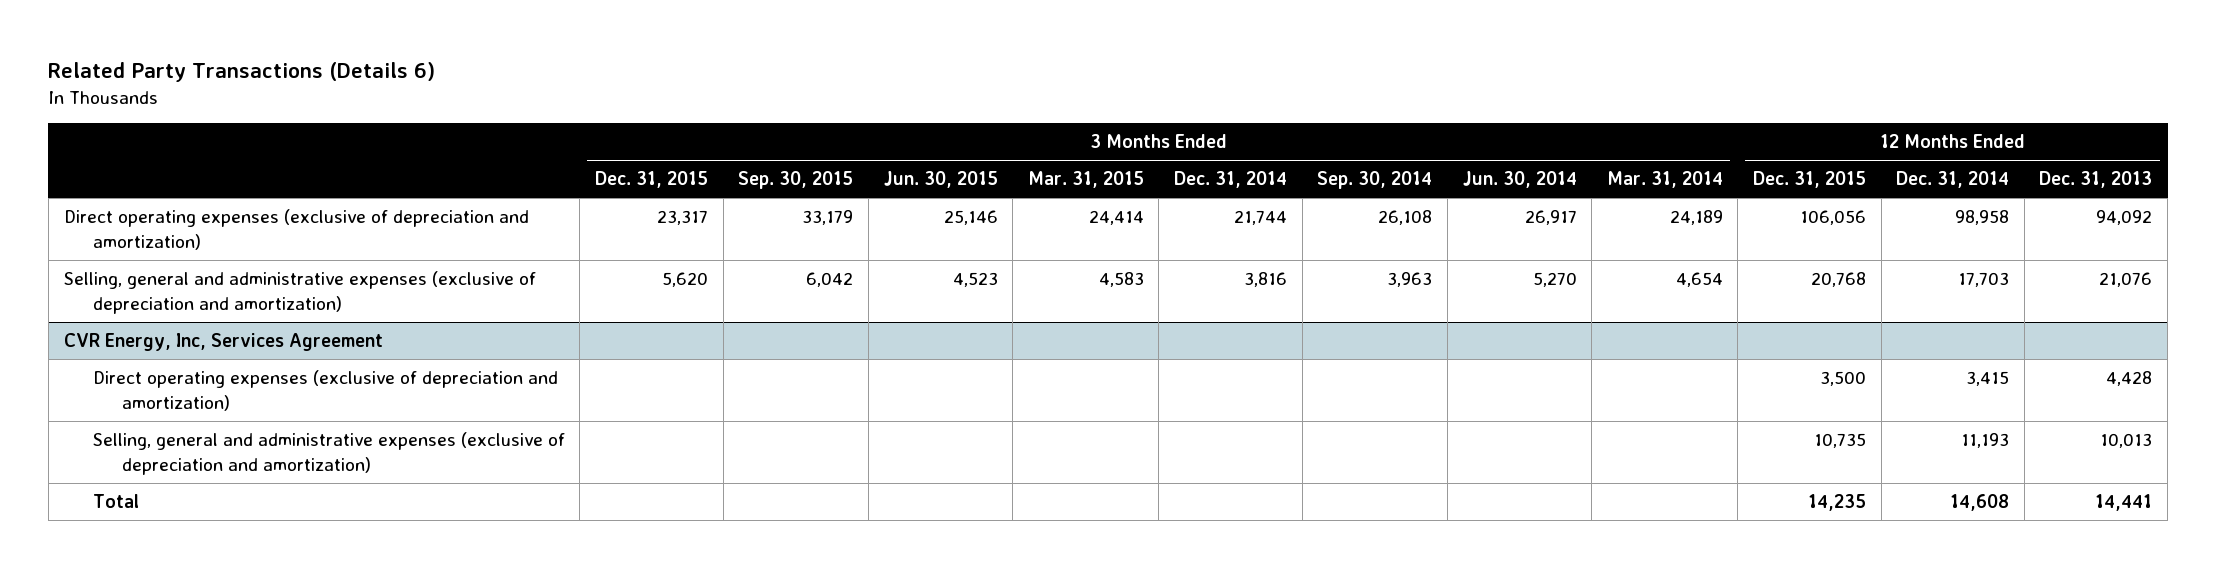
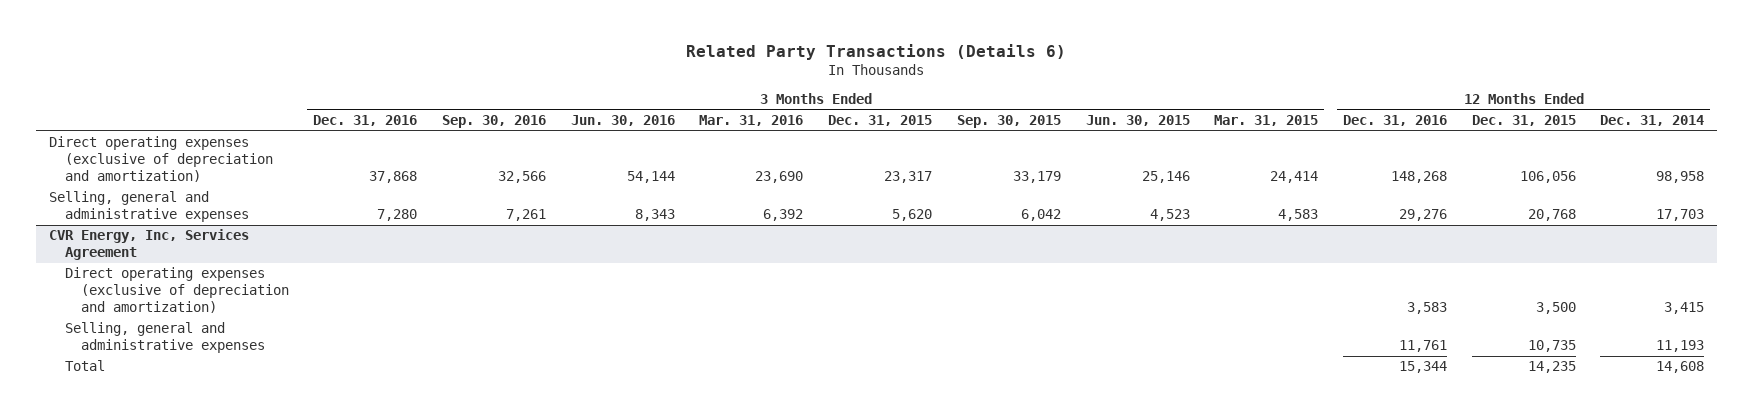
[1174,171,1288,189] Dec. 31, 2014 -> none
[1317,171,1433,190] Sep. 30, 2014 -> none
[1462,171,1577,189] Jun. 30, 2014 -> none
[1606,171,1723,189] Mar. 31, 2014 -> none
[2039,171,2153,189] Dec. 31, 2013 -> none
none -> [313,114,418,126] Dec. 31, 2016
none -> [442,114,547,128] Sep. 30, 2016
none -> [570,114,675,126] Jun. 30, 2016
none -> [699,114,804,126] Mar. 31, 2016
none -> [1342,114,1447,126] Dec. 31, 2016
[63,271,536,314] Selling, general and administrative expenses (exclusive of depreciation and amortization) -> [48,191,249,223] Selling, general and administrative expenses
[92,432,565,475] Selling, general and administrative expenses (exclusive of depreciation and amortization) -> [64,322,265,354] Selling, general and administrative expenses

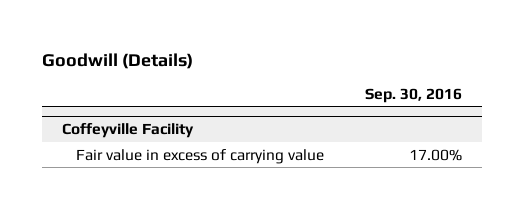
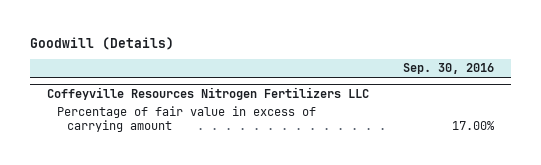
[61,123,194,139] Coffeyville Facility -> [47,86,370,100] Coffeyville Resources Nitrogen Fertilizers LLC
[76,148,325,164] Fair value in excess of carrying value -> [57,106,317,132] Percentage of fair value in excess of carrying amount

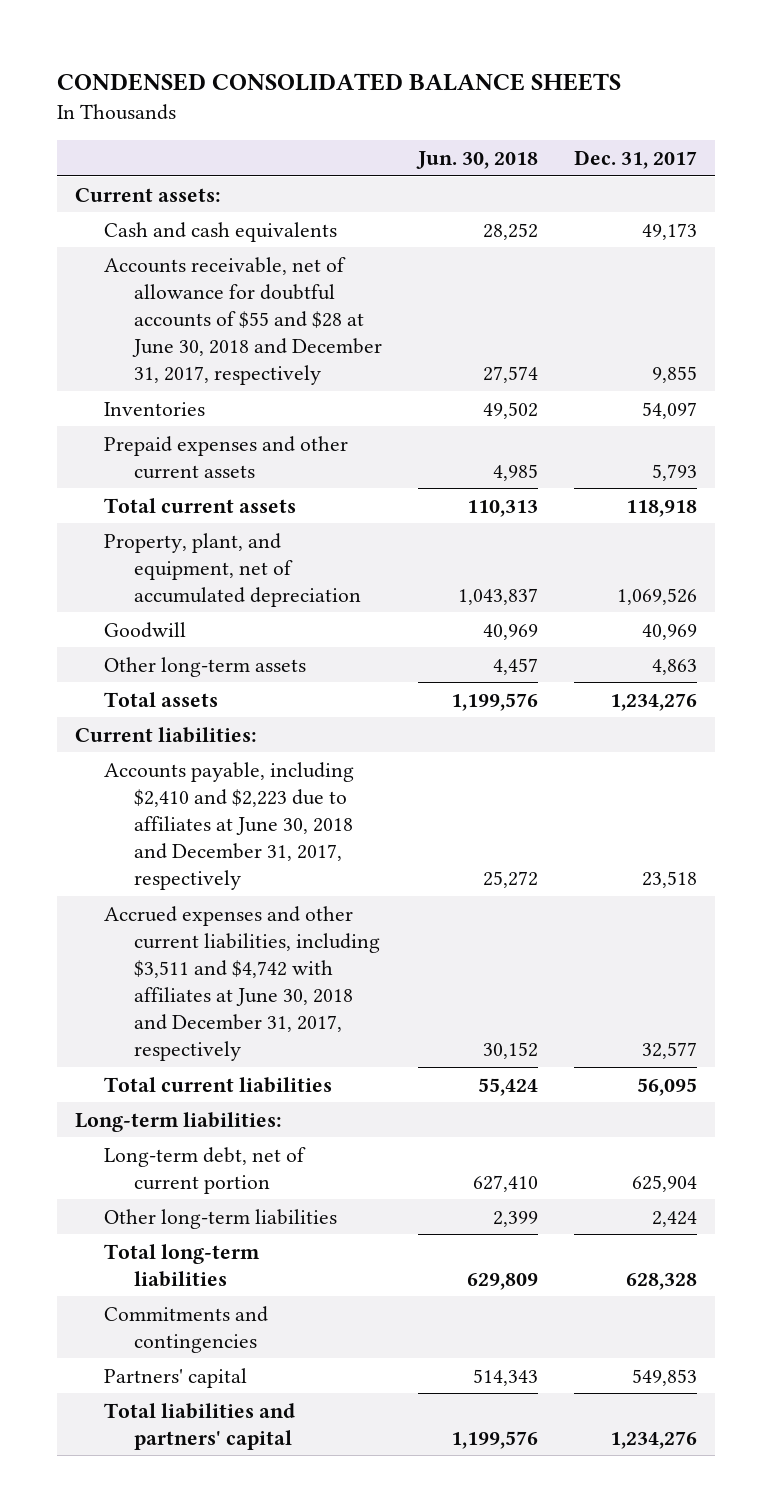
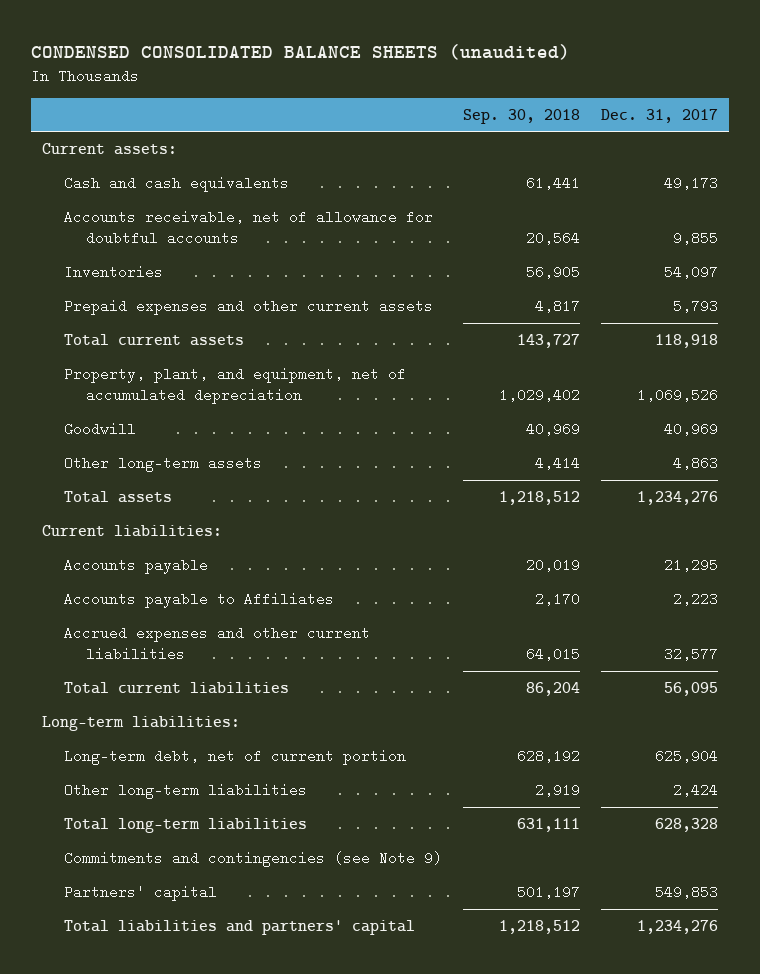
[56,73,621,92] CONDENSED CONSOLIDATED BALANCE SHEETS -> [31,43,571,60] CONDENSED CONSOLIDATED BALANCE SHEETS (unaudited)
[415,150,538,169] Jun. 30, 2018 -> none
none -> [463,108,581,124] Sep. 30, 2018
[104,256,382,385] Accounts receivable, net of allowance for doubtful accounts of $55 and $28 at June 30, 2018 and December 31, 2017, respectively -> [64,210,434,246] Accounts receivable, net of allowance for doubtful accounts
[104,761,355,890] Accounts payable, including $2,410 and $2,223 due to affiliates at June 30, 2018 and December 31, 2017, respectively -> none
none -> [64,558,209,575] Accounts payable
none -> [64,592,335,609] Accounts payable to Affiliates
[104,905,380,1061] Accrued expenses and other current liabilities, including $3,511 and $4,742 with affiliates at June 30, 2018 and December 31, 2017, respectively -> [64,626,371,662] Accrued expenses and other current liabilities
[104,1305,269,1353] Commitments and contingencies -> [64,851,443,868] Commitments and contingencies (see Note 9)

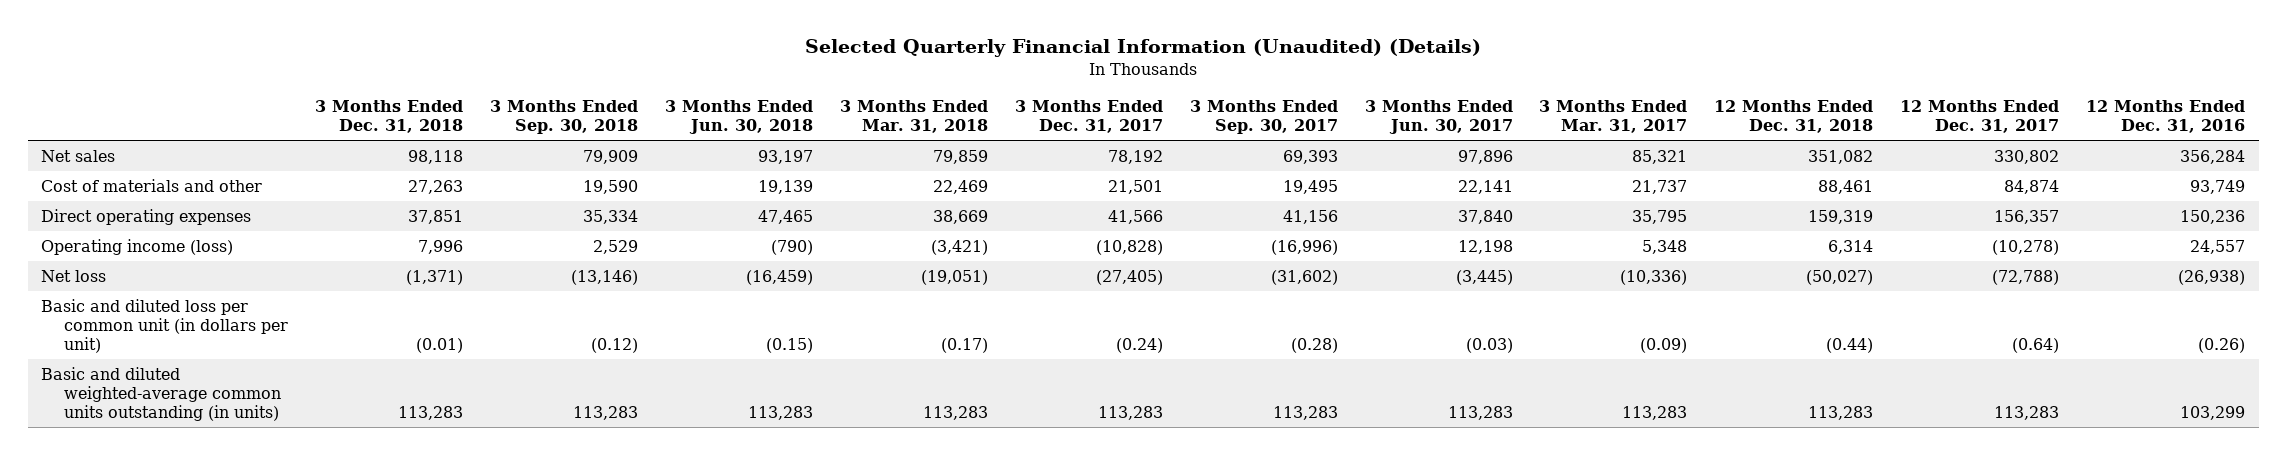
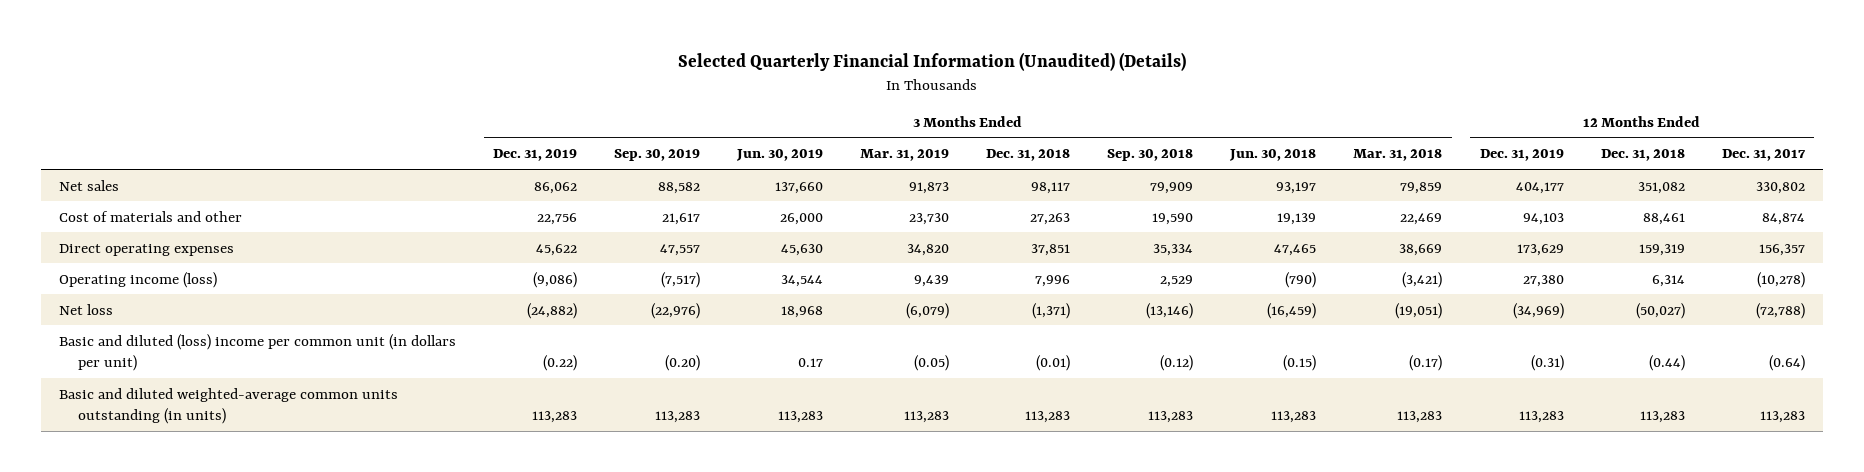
[1014,99,1163,133] 3 Months Ended Dec. 31, 2017 -> none
[1189,99,1338,134] 3 Months Ended Sep. 30, 2017 -> none
[1364,99,1513,134] 3 Months Ended Jun. 30, 2017 -> none
[1539,99,1688,133] 3 Months Ended Mar. 31, 2017 -> none
[2086,99,2246,133] 12 Months Ended Dec. 31, 2016 -> none
none -> [493,149,578,162] Dec. 31, 2019
none -> [614,149,701,162] Sep. 30, 2019
none -> [736,149,824,162] Jun. 30, 2019
none -> [860,149,950,162] Mar. 31, 2019
none -> [1479,149,1564,162] Dec. 31, 2019
[407,149,463,164] 98,118 -> [1031,181,1071,194] 98,117
[40,298,289,354] Basic and diluted loss per common unit (in dollars per unit) -> [59,333,457,371] Basic and diluted (loss) income per common unit (in dollars per unit)

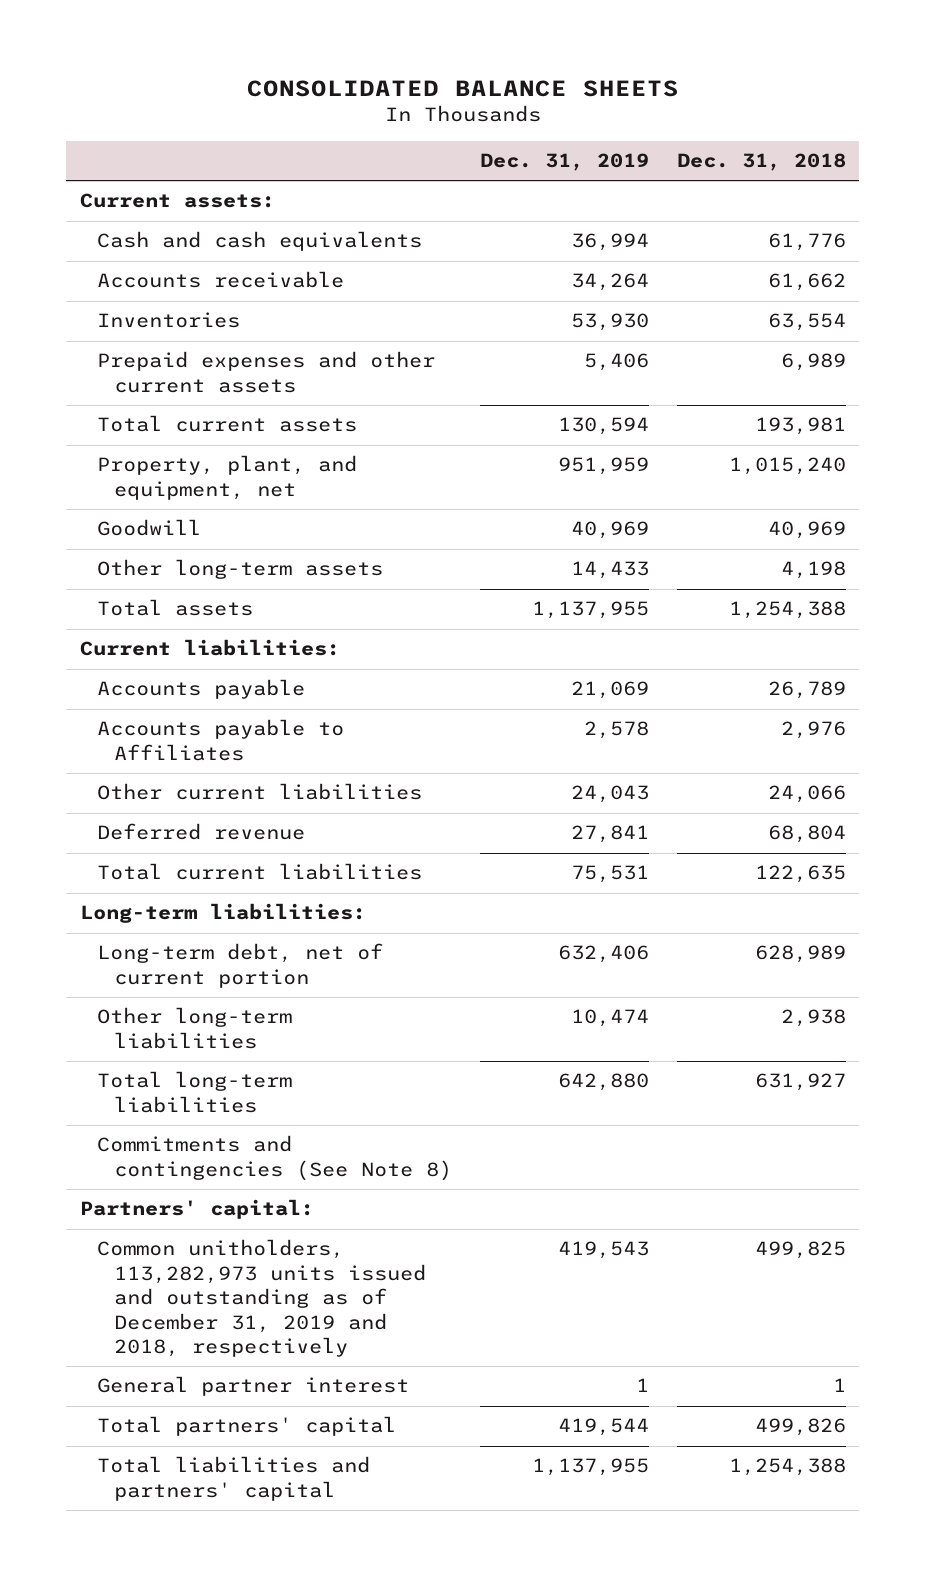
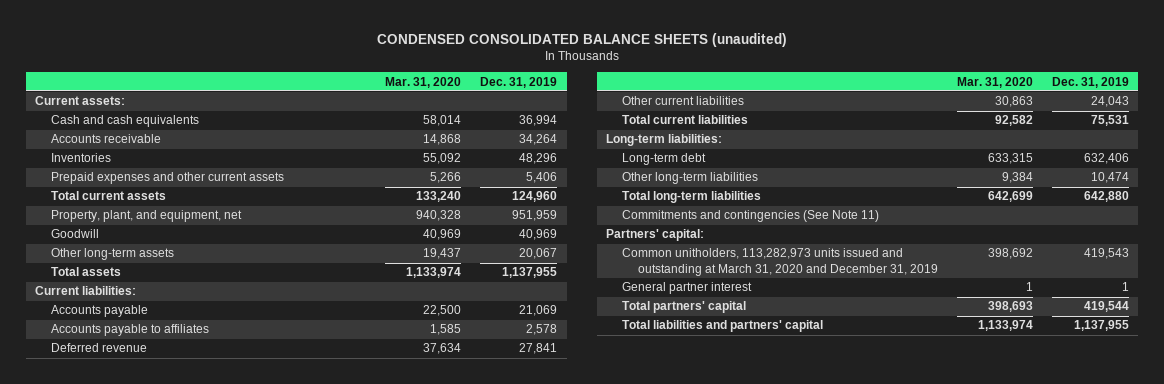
[246,79,679,97] CONSOLIDATED BALANCE SHEETS -> [376,33,787,48] CONDENSED CONSOLIDATED BALANCE SHEETS (unaudited)
[676,153,846,172] Dec. 31, 2018 -> none
none -> [385,76,462,88] Mar. 31, 2020
[570,313,649,332] 53,930 -> [519,153,558,165] 48,296
[557,417,649,436] 130,594 -> [512,191,558,203] 124,960
[570,561,649,580] 14,433 -> [519,248,558,260] 20,067
[97,719,345,761] Accounts payable to Affiliates -> [50,324,209,337] Accounts payable to affiliates
[97,783,423,801] Other current liabilities -> [621,96,744,106] Other current liabilities
[97,943,384,988] Long-term debt, net of current portion -> [621,153,706,166] Long-term debt
[97,1135,453,1181] Commitments and contingencies (See Note 8) -> [621,210,879,223] Commitments and contingencies (See Note 11)
[97,1239,427,1358] Common unitholders, 113,282,973 units issued and outstanding as of December 31, 2019 and 2018, respectively -> [621,248,938,276] Common unitholders, 113,282,973 units issued and outstanding at March 31, 2020 and December 31, 2019

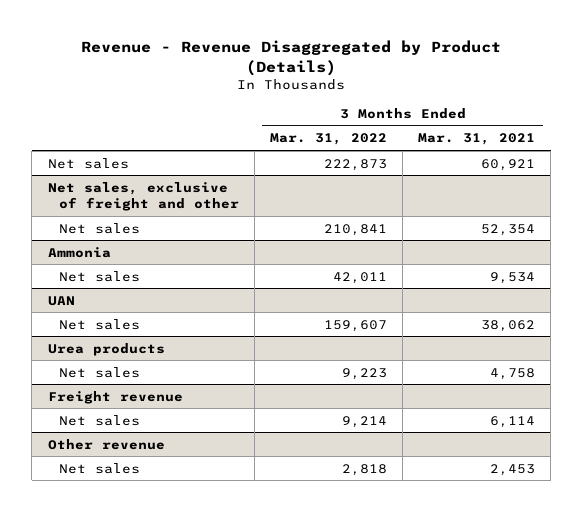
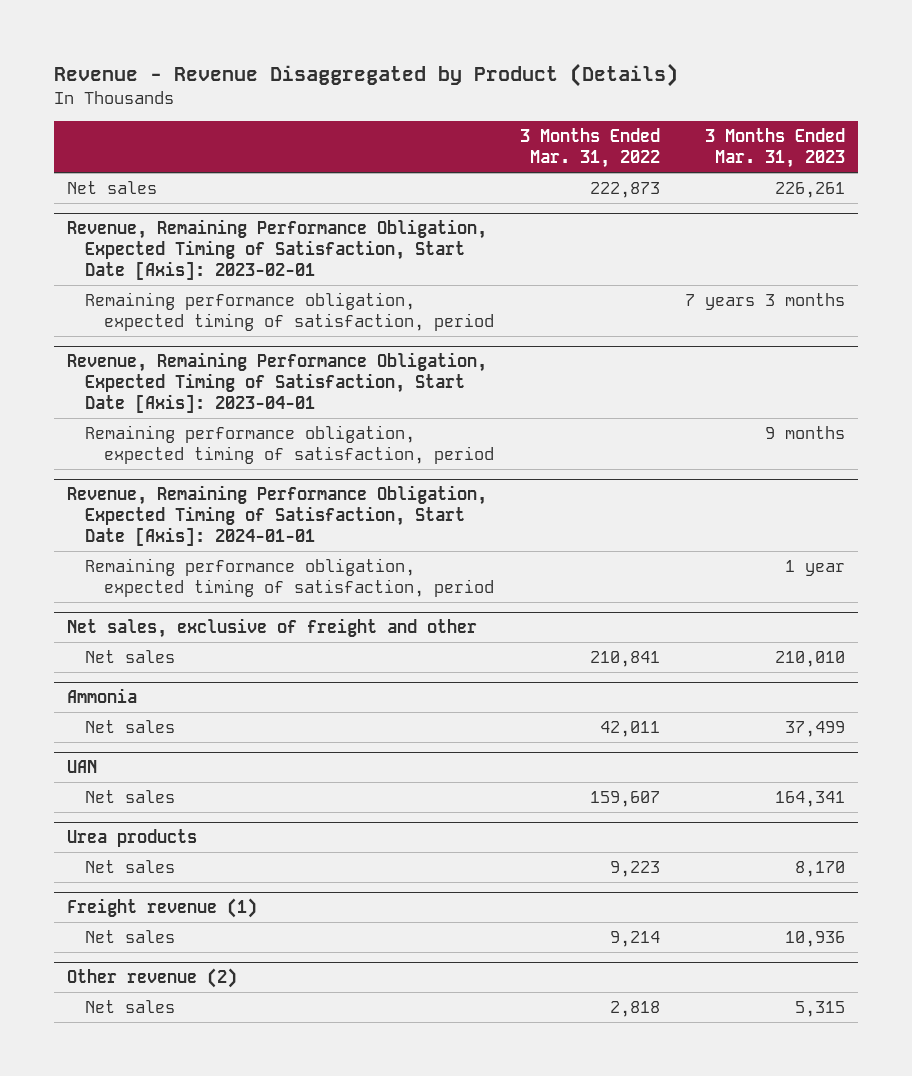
[418,133,536,146] Mar. 31, 2021 -> none
none -> [705,128,846,169] 3 Months Ended Mar. 31, 2023
none -> [67,219,488,281] Revenue, Remaining Performance Obligation, Expected Timing of Satisfaction, Start Date [Axis]: 2023-02-01
none -> [85,292,494,331] Remaining performance obligation, expected timing of satisfaction, period
none -> [67,352,488,414] Revenue, Remaining Performance Obligation, Expected Timing of Satisfaction, Start Date [Axis]: 2023-04-01
none -> [85,425,494,464] Remaining performance obligation, expected timing of satisfaction, period
none -> [67,485,488,547] Revenue, Remaining Performance Obligation, Expected Timing of Satisfaction, Start Date [Axis]: 2024-01-01
none -> [85,558,494,597] Remaining performance obligation, expected timing of satisfaction, period
[47,390,183,404] Freight revenue -> [67,898,258,919] Freight revenue (1)
[47,438,165,450] Other revenue -> [67,968,238,989] Other revenue (2)

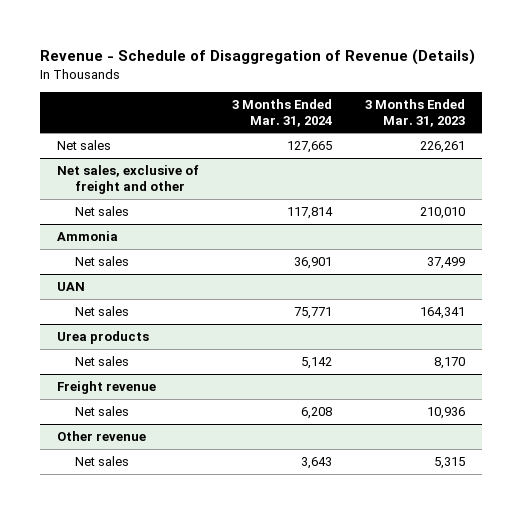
[54,62,679,87] Revenue - Revenue Disaggregated by Product (Details) -> [40,48,476,65] Revenue - Schedule of Disaggregation of Revenue (Details)
[519,128,660,169] 3 Months Ended Mar. 31, 2022 -> none
none -> [232,98,333,127] 3 Months Ended Mar. 31, 2024
[67,219,488,281] Revenue, Remaining Performance Obligation, Expected Timing of Satisfaction, Start Date [Axis]: 2023-02-01 -> none
[85,292,494,331] Remaining performance obligation, expected timing of satisfaction, period -> none
[67,352,488,414] Revenue, Remaining Performance Obligation, Expected Timing of Satisfaction, Start Date [Axis]: 2023-04-01 -> none
[85,425,494,464] Remaining performance obligation, expected timing of satisfaction, period -> none
[67,485,488,547] Revenue, Remaining Performance Obligation, Expected Timing of Satisfaction, Start Date [Axis]: 2024-01-01 -> none
[85,558,494,597] Remaining performance obligation, expected timing of satisfaction, period -> none
[67,898,258,919] Freight revenue (1) -> [56,381,156,395] Freight revenue
[67,968,238,989] Other revenue (2) -> [56,431,146,442] Other revenue

